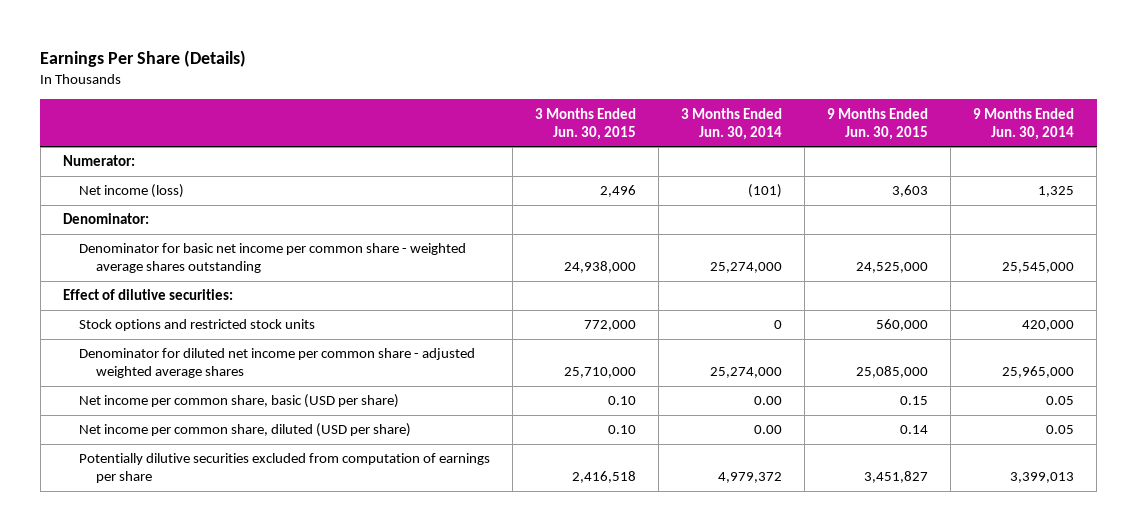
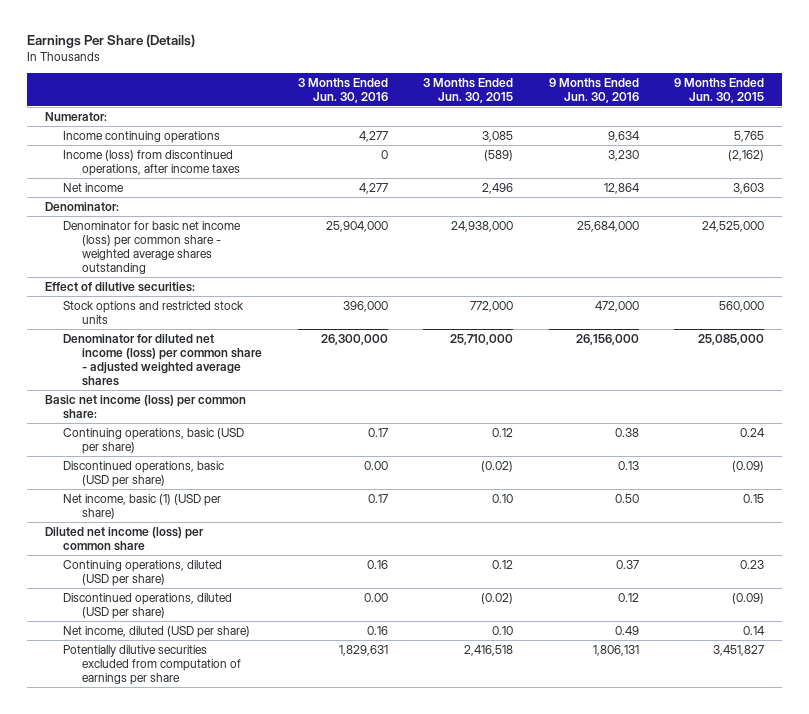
[681,107,783,140] 3 Months Ended Jun. 30, 2014 -> none
[973,107,1075,140] 9 Months Ended Jun. 30, 2014 -> none
none -> [297,77,388,103] 3 Months Ended Jun. 30, 2016
none -> [548,77,639,103] 9 Months Ended Jun. 30, 2016
none -> [63,130,221,143] Income continuing operations
none -> [63,149,241,176] Income (loss) from discontinued operations, after income taxes
[79,184,185,199] Net income (loss) -> [63,182,125,192] Net income
[79,243,467,274] Denominator for basic net income per common share - weighted average shares outstanding -> [63,220,242,274] Denominator for basic net income (loss) per common share - weighted average shares outstanding
[79,348,476,379] Denominator for diluted net income per common share - adjusted weighted average shares -> [63,333,263,386] Denominator for diluted net income (loss) per common share - adjusted weighted average shares
none -> [44,394,246,419] Basic net income (loss) per common share:
none -> [63,427,245,454] Continuing operations, basic (USD per share)
none -> [63,460,225,487] Discontinued operations, basic (USD per share)
[79,394,400,409] Net income per common share, basic (USD per share) -> [63,493,222,519] Net income, basic (1) (USD per share)
none -> [44,526,204,551] Diluted net income (loss) per common share
none -> [63,559,223,586] Continuing operations, diluted (USD per share)
none -> [63,592,233,619] Discontinued operations, diluted (USD per share)
[79,423,412,438] Net income per common share, diluted (USD per share) -> [63,625,251,638] Net income, diluted (USD per share)

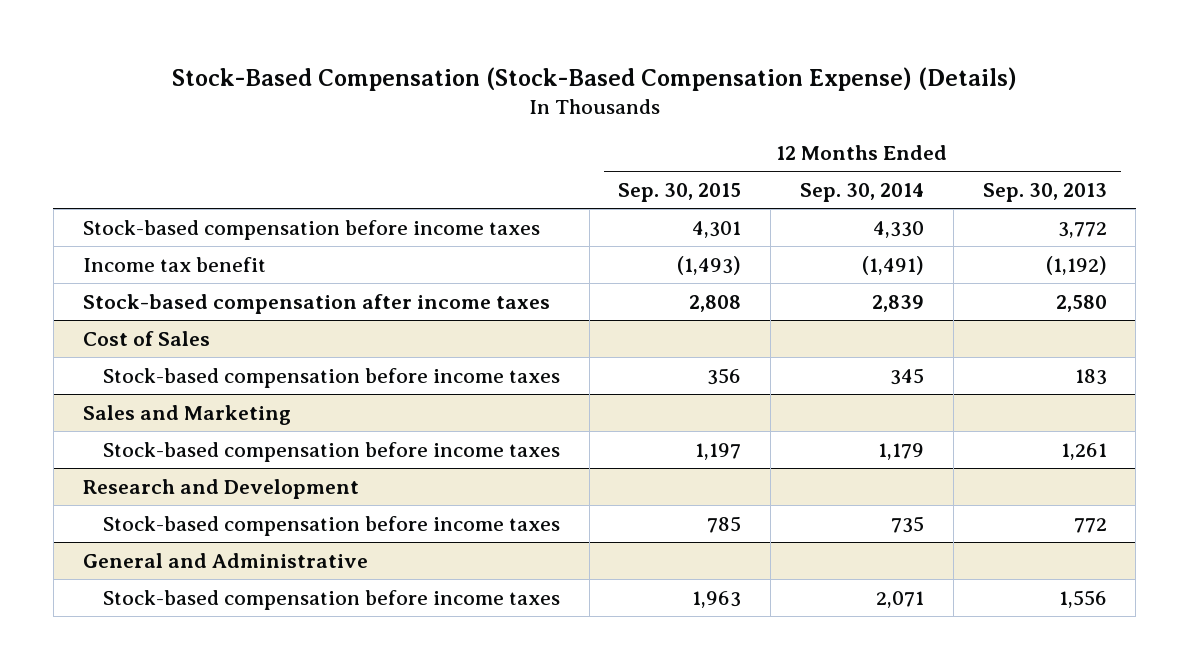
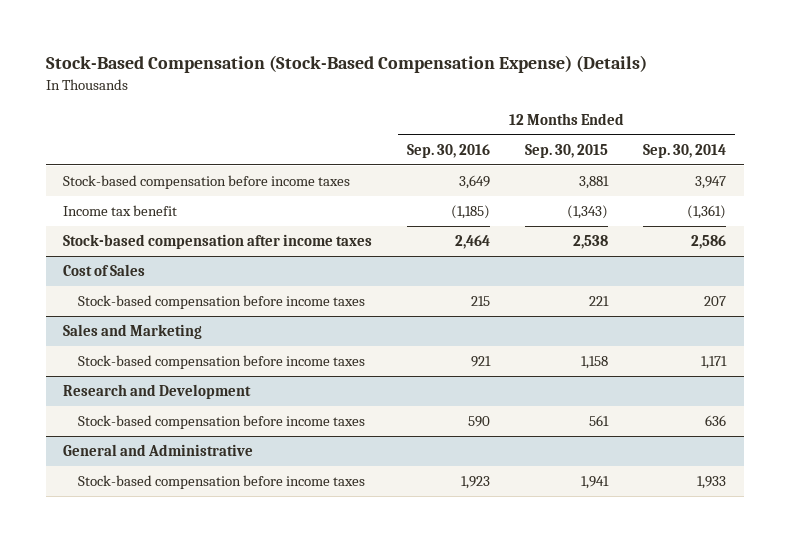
[982,182,1107,202] Sep. 30, 2013 -> none
none -> [407,143,491,158] Sep. 30, 2016
[692,220,742,238] 4,301 -> [579,176,610,190] 3,881
[872,220,924,238] 4,330 -> [695,176,727,190] 3,947
[677,255,742,275] (1,493) -> [567,205,609,220] (1,343)
[861,255,924,275] (1,491) -> [687,205,727,220] (1,361)
[689,294,742,312] 2,808 -> [573,235,609,250] 2,538
[871,294,924,312] 2,839 -> [691,235,727,250] 2,586
[707,367,742,385] 356 -> [589,296,610,307] 221
[889,367,924,385] 345 -> [704,296,727,307] 207
[695,442,742,460] 1,197 -> [581,356,609,370] 1,158
[877,442,924,460] 1,179 -> [701,356,728,370] 1,171
[707,515,742,533] 785 -> [589,415,610,427] 561
[890,515,924,533] 735 -> [705,415,727,427] 636
[692,590,742,608] 1,963 -> [581,476,610,490] 1,941
[875,590,924,608] 2,071 -> [697,476,727,490] 1,933

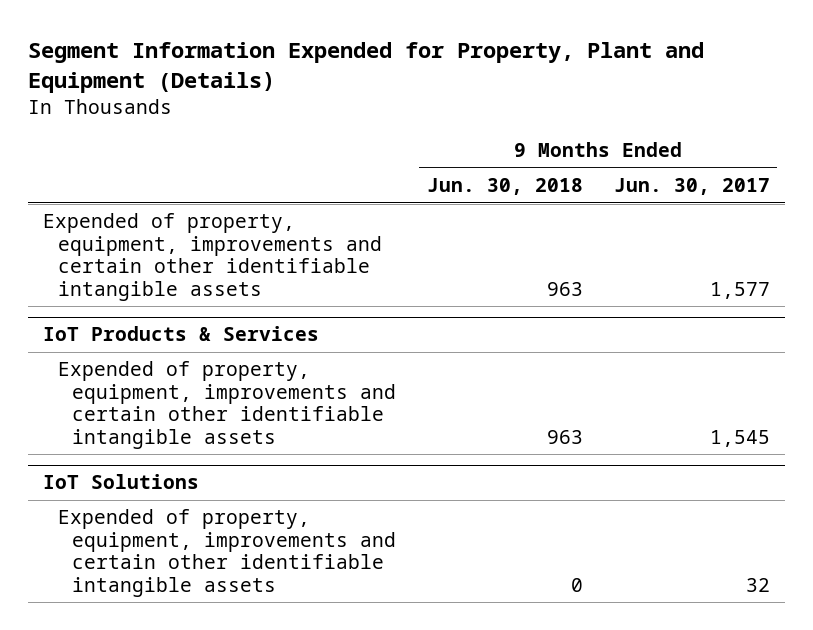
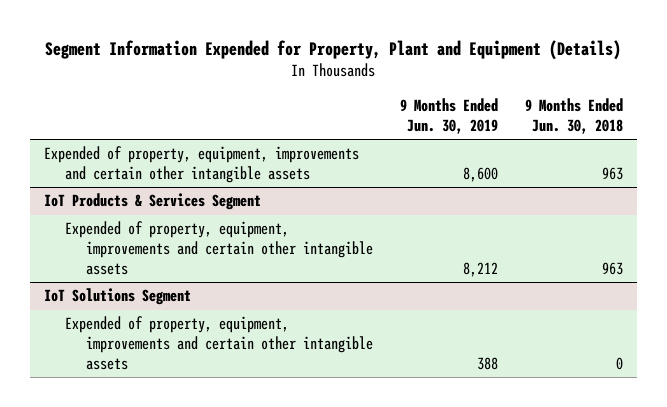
[613,178,770,196] Jun. 30, 2017 -> none
none -> [400,98,499,135] 9 Months Ended Jun. 30, 2019
[43,213,382,301] Expended of property, equipment, improvements and certain other identifiable intangible assets -> [43,146,359,184] Expended of property, equipment, improvements and certain other intangible assets
[43,326,320,342] IoT Products & Services -> [43,193,261,211] IoT Products & Services Segment
[57,361,396,449] Expended of property, equipment, improvements and certain other identifiable intangible assets -> [64,221,374,276] Expended of property, equipment, improvements and certain other intangible assets
[43,474,200,490] IoT Solutions -> [43,288,191,306] IoT Solutions Segment
[57,509,396,597] Expended of property, equipment, improvements and certain other identifiable intangible assets -> [64,316,374,371] Expended of property, equipment, improvements and certain other intangible assets

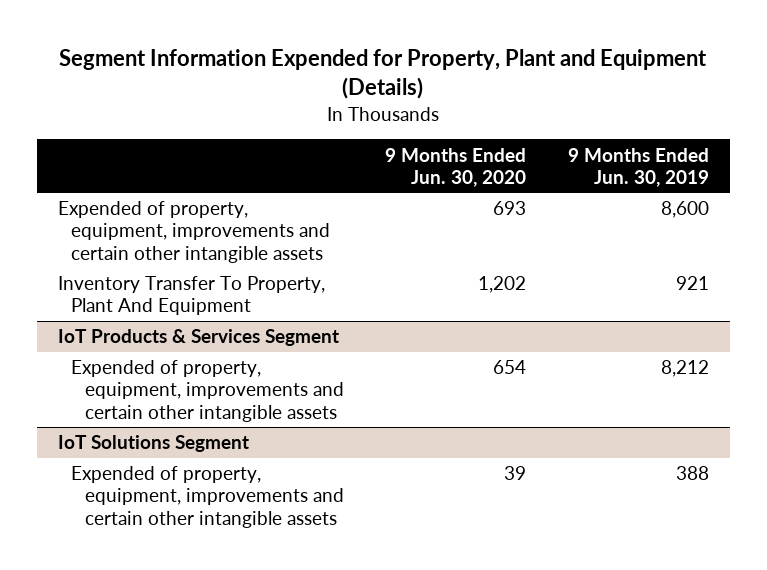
[525,98,624,135] 9 Months Ended Jun. 30, 2018 -> none
none -> [385,147,527,187] 9 Months Ended Jun. 30, 2020
none -> [57,276,325,316] Inventory Transfer To Property, Plant And Equipment

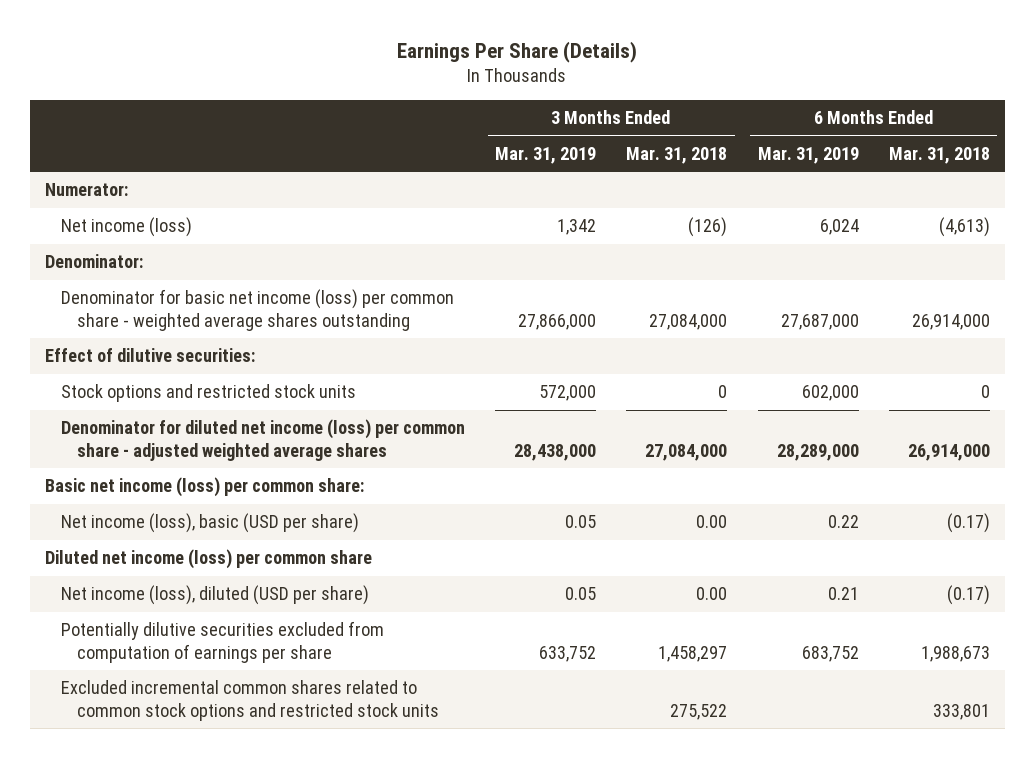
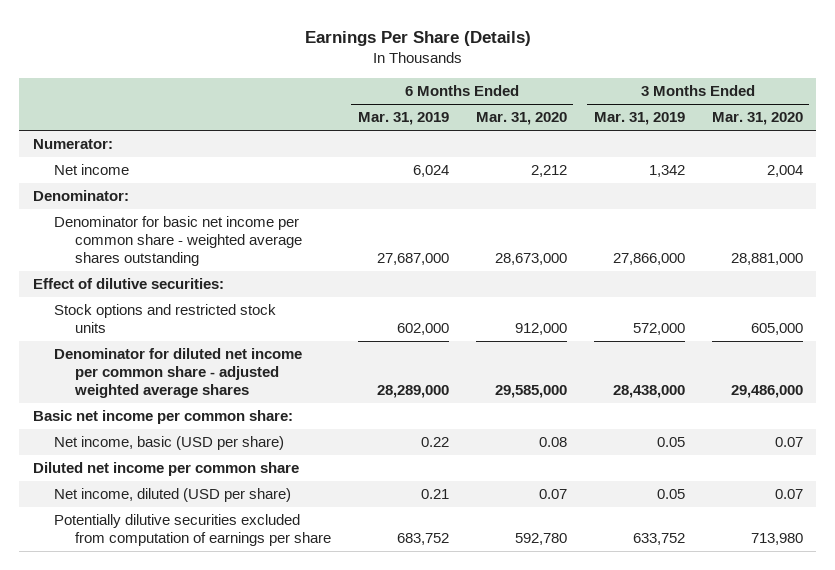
[626,146,728,164] Mar. 31, 2018 -> none
[888,146,990,164] Mar. 31, 2018 -> none
none -> [475,112,567,126] Mar. 31, 2020
none -> [711,112,803,126] Mar. 31, 2020
[61,217,193,238] Net income (loss) -> [53,164,129,176] Net income
[61,289,455,332] Denominator for basic net income (loss) per common share - weighted average shares outstanding -> [53,216,302,267] Denominator for basic net income per common share - weighted average shares outstanding
[61,419,466,462] Denominator for diluted net income (loss) per common share - adjusted weighted average shares -> [53,348,302,399] Denominator for diluted net income per common share - adjusted weighted average shares
[44,477,364,498] Basic net income (loss) per common share: -> [32,410,293,425] Basic net income per common share:
[61,513,360,534] Net income (loss), basic (USD per share) -> [53,436,284,451] Net income, basic (USD per share)
[44,549,372,570] Diluted net income (loss) per common share -> [32,462,299,477] Diluted net income per common share
[61,585,370,606] Net income (loss), diluted (USD per share) -> [53,488,291,503] Net income, diluted (USD per share)
[61,680,440,722] Excluded incremental common shares related to common stock options and restricted stock units -> none

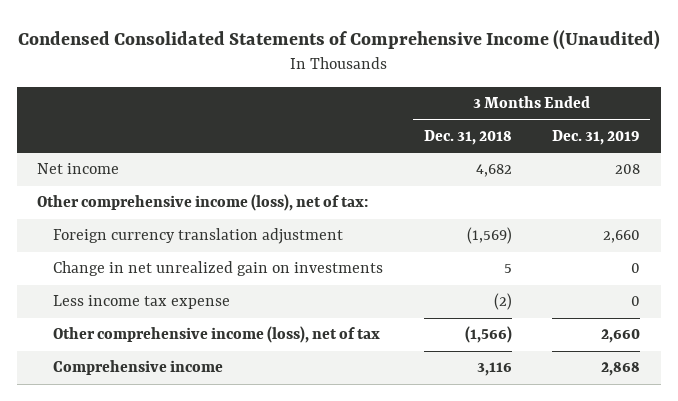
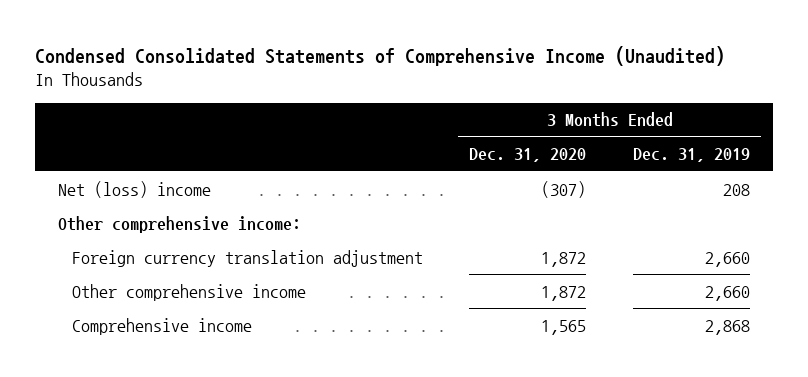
[17,29,660,50] Condensed Consolidated Statements of Comprehensive Income ((Unaudited) -> [35,45,726,66] Condensed Consolidated Statements of Comprehensive Income (Unaudited)
[423,130,512,146] Dec. 31, 2018 -> none
none -> [469,148,587,163] Dec. 31, 2020
[37,163,120,175] Net income -> [58,180,212,198] Net (loss) income
[37,194,369,212] Other comprehensive income (loss), net of tax: -> [58,215,302,233] Other comprehensive income:
[52,261,383,277] Change in net unrealized gain on investments -> none
[52,295,230,310] Less income tax expense -> none
[52,326,380,344] Other comprehensive income (loss), net of tax -> [71,283,306,301] Other comprehensive income

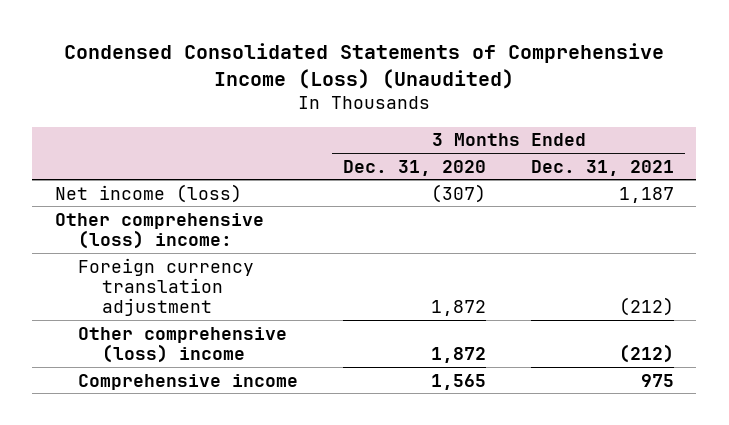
[35,45,726,66] Condensed Consolidated Statements of Comprehensive Income (Unaudited) -> [64,43,665,90] Condensed Consolidated Statements of Comprehensive Income (Loss) (Unaudited)
[632,148,750,163] Dec. 31, 2019 -> none
none -> [531,159,675,176] Dec. 31, 2021
[58,180,212,198] Net (loss) income -> [54,183,242,203] Net income (loss)
[58,215,302,233] Other comprehensive income: -> [54,212,264,249] Other comprehensive (loss) income:
[71,283,306,301] Other comprehensive income -> [78,326,288,363] Other comprehensive (loss) income

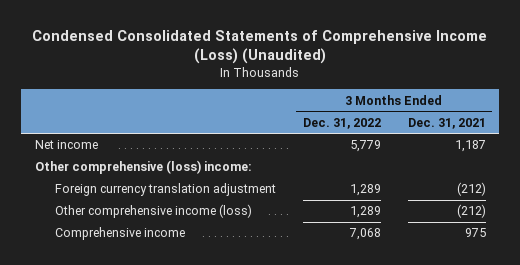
[343,159,487,176] Dec. 31, 2020 -> none
none -> [302,117,381,129] Dec. 31, 2022
[54,183,242,203] Net income (loss) -> [34,140,98,150] Net income
[78,326,288,363] Other comprehensive (loss) income -> [54,204,252,219] Other comprehensive income (loss)

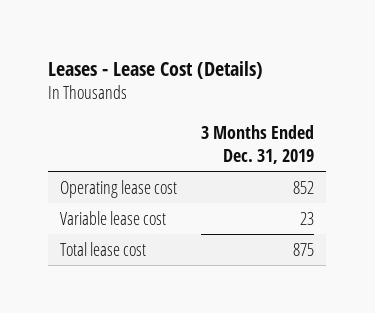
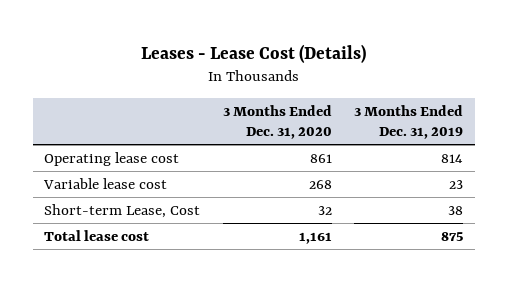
none -> [222,105,332,140] 3 Months Ended Dec. 31, 2020
[293,180,315,194] 852 -> [441,153,464,163] 814
none -> [43,203,200,218] Short-term Lease, Cost

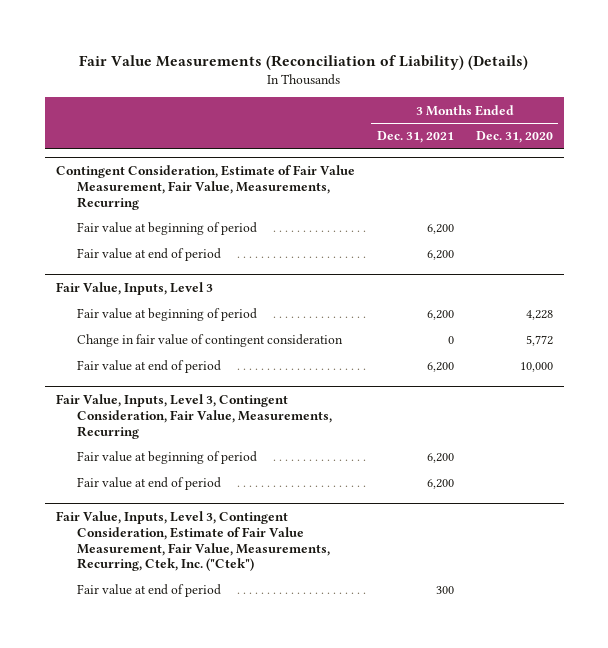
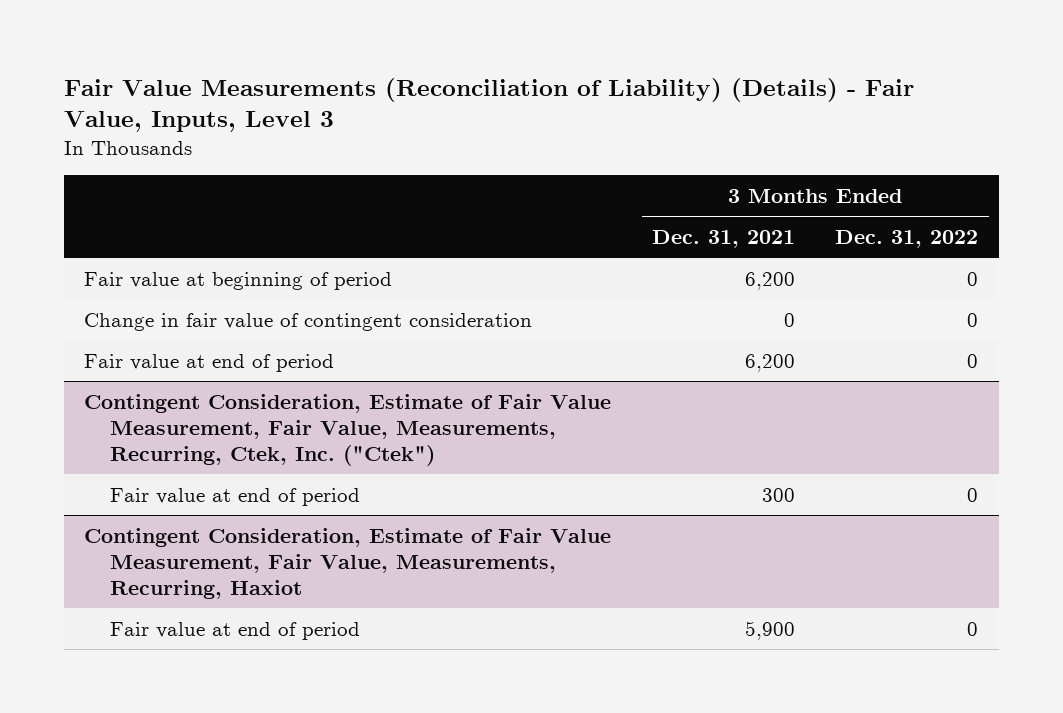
[79,54,529,70] Fair Value Measurements (Reconciliation of Liability) (Details) -> [63,77,914,133] Fair Value Measurements (Reconciliation of Liability) (Details) - Fair Value, Inputs, Level 3
[475,131,553,144] Dec. 31, 2020 -> none
none -> [835,229,979,248] Dec. 31, 2022
[55,165,355,210] Contingent Consideration, Estimate of Fair Value Measurement, Fair Value, Measurements, Recurring -> none
[77,248,222,262] Fair value at end of period -> none
[55,282,213,296] Fair Value, Inputs, Level 3 -> none
[77,308,258,322] Fair value at beginning of period -> none
[55,394,333,439] Fair Value, Inputs, Level 3, Contingent Consideration, Fair Value, Measurements, Recurring -> none
[77,451,258,465] Fair value at beginning of period -> none
[77,477,222,491] Fair value at end of period -> none
[55,511,331,572] Fair Value, Inputs, Level 3, Contingent Consideration, Estimate of Fair Value Measurement, Fair Value, Measurements, Recurring, Ctek, Inc. ("Ctek") -> [84,393,612,466] Contingent Consideration, Estimate of Fair Value Measurement, Fair Value, Measurements, Recurring, Ctek, Inc. ("Ctek")
none -> [84,527,612,599] Contingent Consideration, Estimate of Fair Value Measurement, Fair Value, Measurements, Recurring, Haxiot
none -> [110,621,361,640] Fair value at end of period

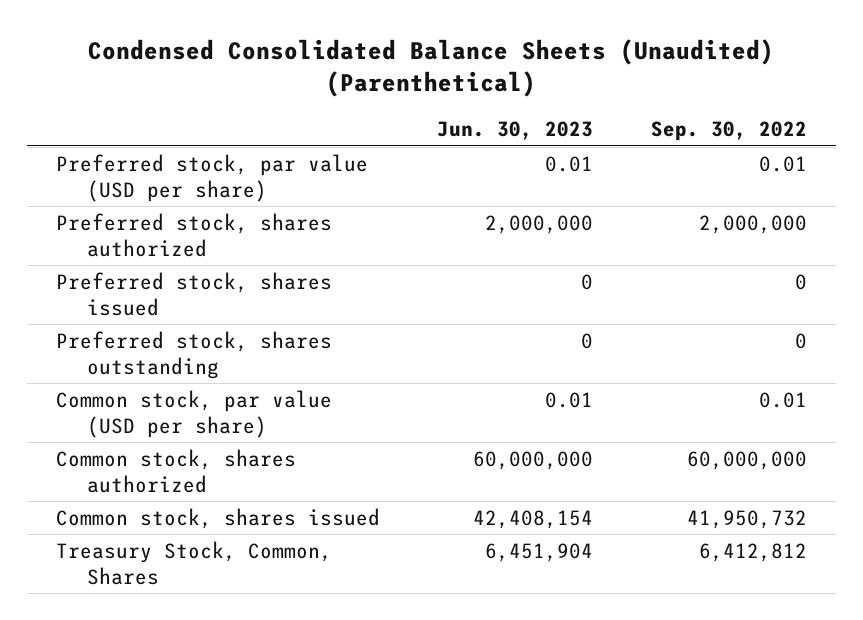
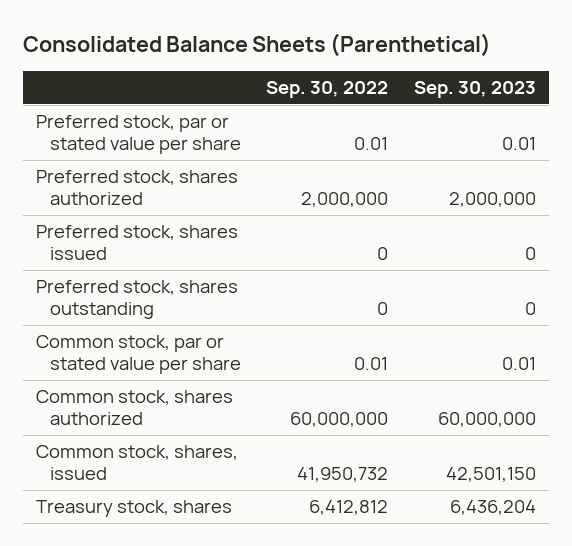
[88,39,775,98] Condensed Consolidated Balance Sheets (Unaudited) (Parenthetical) -> [23,33,492,58] Consolidated Balance Sheets (Parenthetical)
[437,121,594,141] Jun. 30, 2023 -> none
none -> [413,81,536,99] Sep. 30, 2023
[55,153,368,202] Preferred stock, par value (USD per share) -> [36,115,242,155] Preferred stock, par or stated value per share
[55,389,332,438] Common stock, par value (USD per share) -> [36,335,242,375] Common stock, par or stated value per share
[55,507,380,529] Common stock, shares issued -> [36,445,239,481] Common stock, shares, issued
[55,540,332,585] Treasury Stock, Common, Shares -> [36,500,233,518] Treasury stock, shares

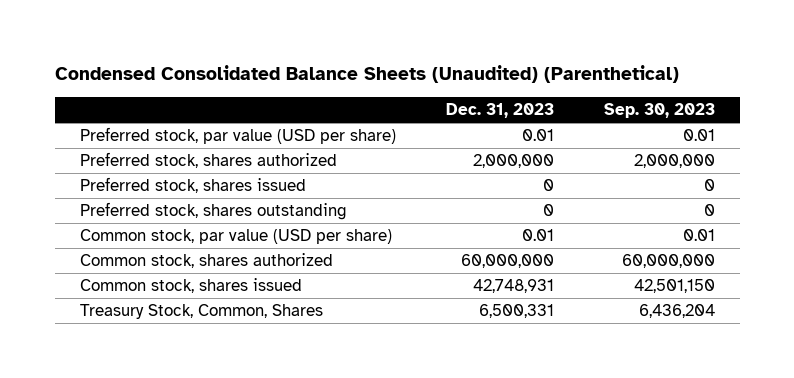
[23,33,492,58] Consolidated Balance Sheets (Parenthetical) -> [54,65,679,84] Condensed Consolidated Balance Sheets (Unaudited) (Parenthetical)
[266,81,389,99] Sep. 30, 2022 -> none
none -> [445,103,554,119] Dec. 31, 2023
[36,115,242,155] Preferred stock, par or stated value per share -> [79,127,396,145] Preferred stock, par value (USD per share)
[36,335,242,375] Common stock, par or stated value per share -> [79,229,392,245] Common stock, par value (USD per share)
[36,445,239,481] Common stock, shares, issued -> [79,278,302,294] Common stock, shares issued
[36,500,233,518] Treasury stock, shares -> [79,304,323,320] Treasury Stock, Common, Shares

